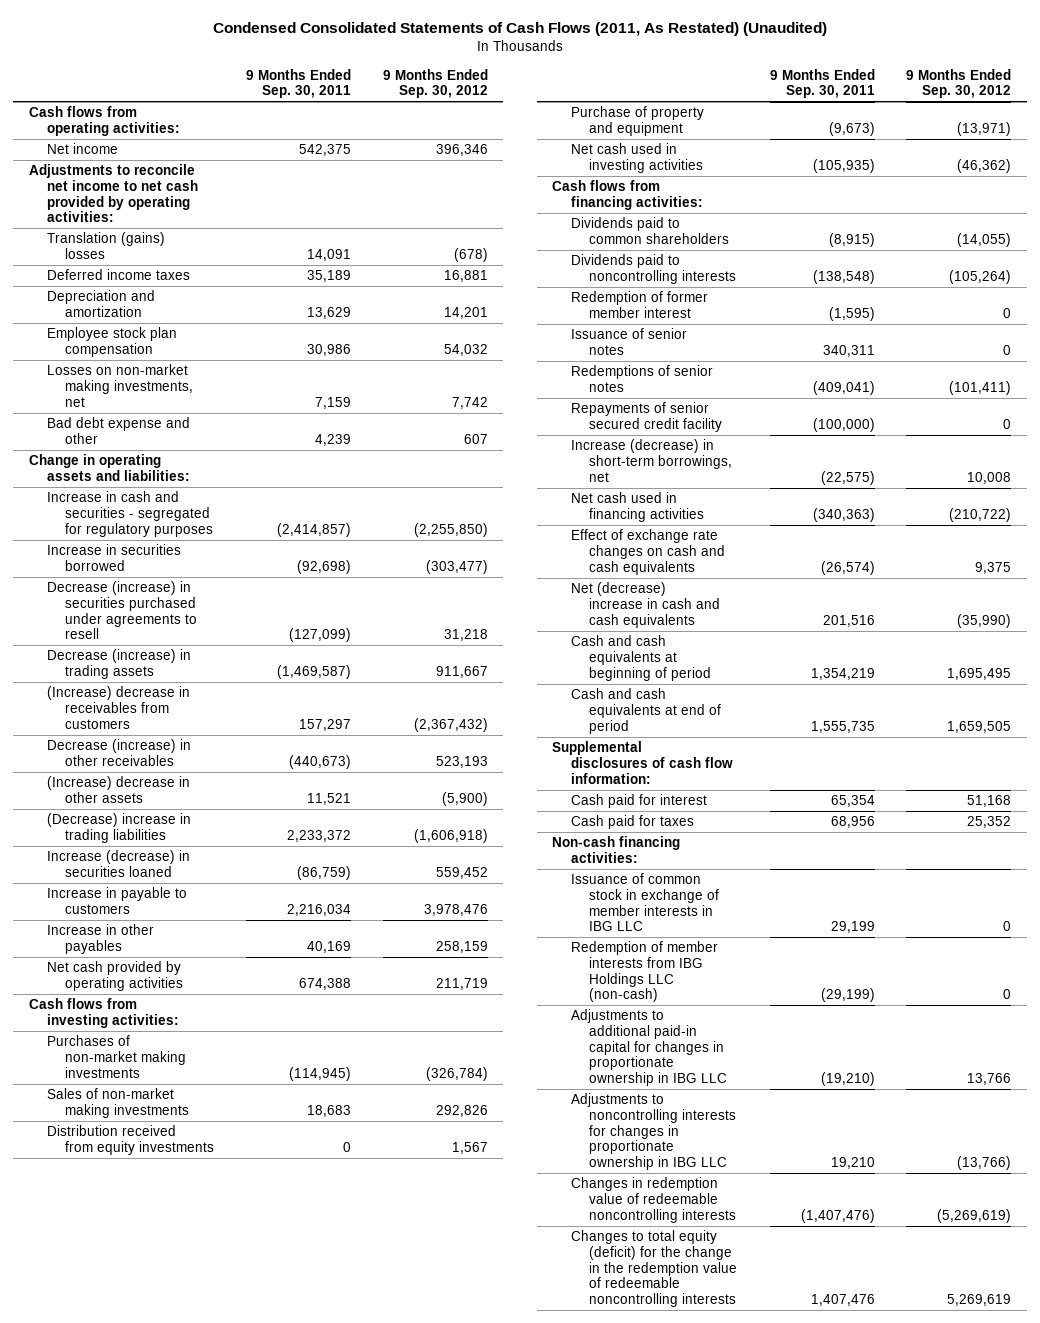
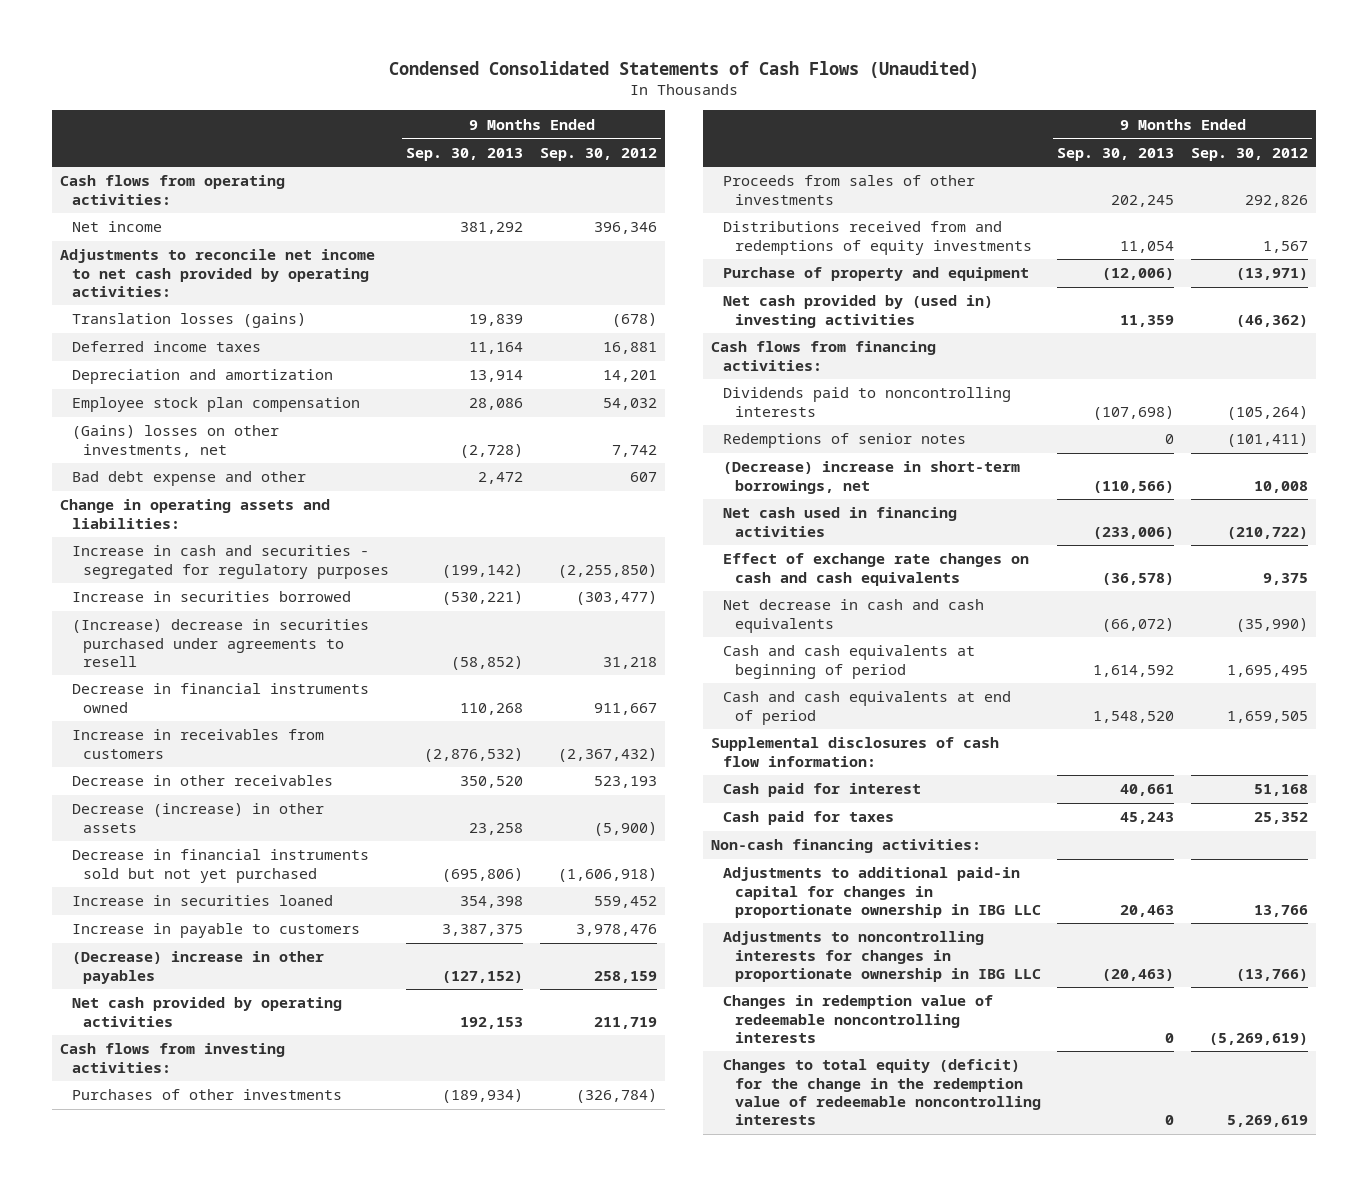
[213,22,828,37] Condensed Consolidated Statements of Cash Flows (2011, As Restated) (Unaudited) -> [389,60,980,79] Condensed Consolidated Statements of Cash Flows (Unaudited)
[245,68,351,99] 9 Months Ended Sep. 30, 2011 -> none
none -> [406,147,524,161] Sep. 30, 2013
[46,232,165,259] Translation (gains) losses -> [71,313,306,329] Translation losses (gains)
[46,364,194,407] Losses on non-market making investments, net -> [71,425,279,457] (Gains) losses on other investments, net
[46,581,198,640] Decrease (increase) in securities purchased under agreements to resell -> [71,619,369,667] (Increase) decrease in securities purchased under agreements to resell
[46,649,191,679] Decrease (increase) in trading assets -> [71,683,369,713] Decrease in financial instruments owned
[46,686,190,729] (Increase) decrease in receivables from customers -> [71,729,324,759] Increase in receivables from customers
[46,739,191,766] Decrease (increase) in other receivables -> [71,775,333,787] Decrease in other receivables
[46,776,190,803] (Increase) decrease in other assets -> [71,803,324,833] Decrease (increase) in other assets
[46,813,191,843] (Decrease) increase in trading liabilities -> [71,849,369,883] Decrease in financial instruments sold but not yet purchased
[46,850,190,877] Increase (decrease) in securities loaned -> [71,895,333,907] Increase in securities loaned
[46,924,154,954] Increase in other payables -> [71,951,324,984] (Decrease) increase in other payables
[46,1035,187,1078] Purchases of non-market making investments -> [71,1089,342,1101] Purchases of other investments
[46,1088,190,1118] Sales of non-market making investments -> [722,175,975,205] Proceeds from sales of other investments
[46,1125,215,1155] Distribution received from equity investments -> [722,221,1032,255] Distributions received from and redemptions of equity investments
[570,143,704,173] Net cash used in investing activities -> [722,295,993,328] Net cash provided by (used in) investing activities
[570,217,730,244] Dividends paid to common shareholders -> none
[570,291,708,318] Redemption of former member interest -> none
[570,328,687,355] Issuance of senior notes -> none
[570,402,723,432] Repayments of senior secured credit facility -> none
[570,439,733,482] Increase (decrease) in short-term borrowings, net -> [722,461,1020,494] (Decrease) increase in short-term borrowings, net
[570,582,721,628] Net (decrease) increase in cash and cash equivalents -> [722,599,984,633] Net decrease in cash and cash equivalents
[570,873,720,932] Issuance of common stock in exchange of member interests in IBG LLC -> none
[570,941,718,1003] Redemption of member interests from IBG Holdings LLC (non-cash) -> none

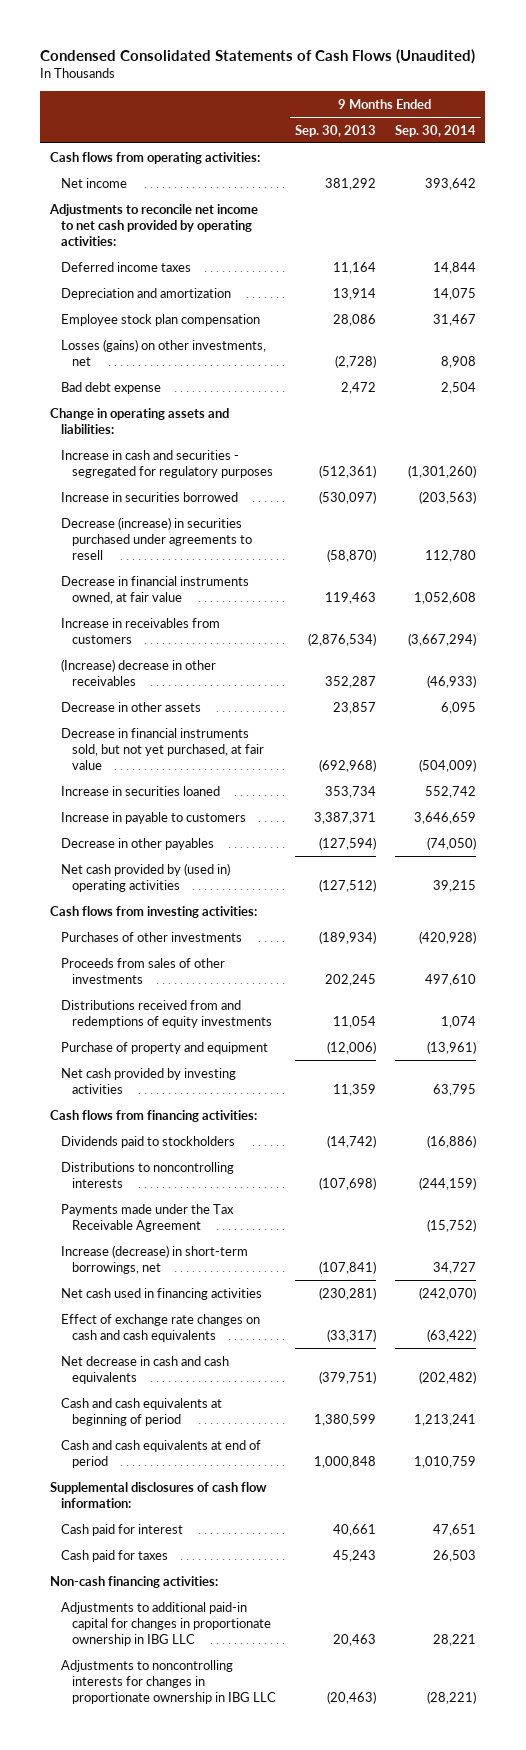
[539,147,657,161] Sep. 30, 2012 -> none
none -> [394,124,476,137] Sep. 30, 2014
[71,313,306,329] Translation losses (gains) -> none
[71,425,279,457] (Gains) losses on other investments, net -> [60,338,266,366] Losses (gains) on other investments, net
[71,471,306,487] Bad debt expense and other -> [60,381,161,394] Bad debt expense
[442,563,524,578] (199,142) -> [318,464,376,478] (512,361)
[442,591,524,606] (530,221) -> [318,490,376,504] (530,097)
[71,619,369,667] (Increase) decrease in securities purchased under agreements to resell -> [60,516,252,561] Decrease (increase) in securities purchased under agreements to resell
[451,655,524,670] (58,852) -> [326,549,376,563] (58,870)
[71,683,369,713] Decrease in financial instruments owned -> [60,575,249,604] Decrease in financial instruments owned, at fair value
[460,702,524,715] 110,268 -> [324,591,376,604] 119,463
[424,747,524,762] (2,876,532) -> [307,632,376,646] (2,876,534)
[71,775,333,787] Decrease in other receivables -> [60,658,216,686] (Increase) decrease in other receivables
[460,776,524,789] 350,520 -> [324,675,376,688] 352,287
[71,803,324,833] Decrease (increase) in other assets -> [60,701,201,712] Decrease in other assets
[469,822,524,835] 23,258 -> [332,701,376,714] 23,857
[71,849,369,883] Decrease in financial instruments sold but not yet purchased -> [60,727,264,771] Decrease in financial instruments sold, but not yet purchased, at fair value
[442,867,524,882] (695,806) -> [318,759,376,773] (692,968)
[460,896,524,909] 354,398 -> [324,785,376,798] 353,734
[442,924,524,937] 3,387,375 -> [313,811,376,824] 3,387,371
[71,951,324,984] (Decrease) increase in other payables -> [60,837,214,850] Decrease in other payables
[442,970,524,983] (127,152) -> [318,836,376,850] (127,594)
[71,997,342,1027] Net cash provided by operating activities -> [60,862,230,892] Net cash provided by (used in) operating activities
[460,1016,524,1029] 192,153 -> [318,878,376,892] (127,512)
[722,295,993,328] Net cash provided by (used in) investing activities -> [60,1067,236,1094] Net cash provided by investing activities
[722,433,966,449] Redemptions of senior notes -> none
none -> [60,1135,235,1148] Dividends paid to stockholders
[722,387,1011,417] Dividends paid to noncontrolling interests -> [60,1161,234,1188] Distributions to noncontrolling interests
none -> [60,1203,234,1232] Payments made under the Tax Receivable Agreement
[722,461,1020,494] (Decrease) increase in short-term borrowings, net -> [60,1244,248,1274] Increase (decrease) in short-term borrowings, net
[1093,480,1175,493] (110,566) -> [318,1260,376,1274] (107,841)
[1093,526,1175,539] (233,006) -> [318,1286,376,1300] (230,281)
[1102,572,1175,585] (36,578) -> [326,1328,376,1342] (33,317)
[1102,617,1175,632] (66,072) -> [318,1370,376,1384] (379,751)
[1093,664,1175,677] 1,614,592 -> [313,1413,376,1426] 1,380,599
[1093,710,1175,723] 1,548,520 -> [313,1455,376,1468] 1,000,848
[722,995,993,1043] Changes in redemption value of redeemable noncontrolling interests -> none
[722,1059,1041,1125] Changes to total equity (deficit) for the change in the redemption value of redeemable noncontrolling interests -> none

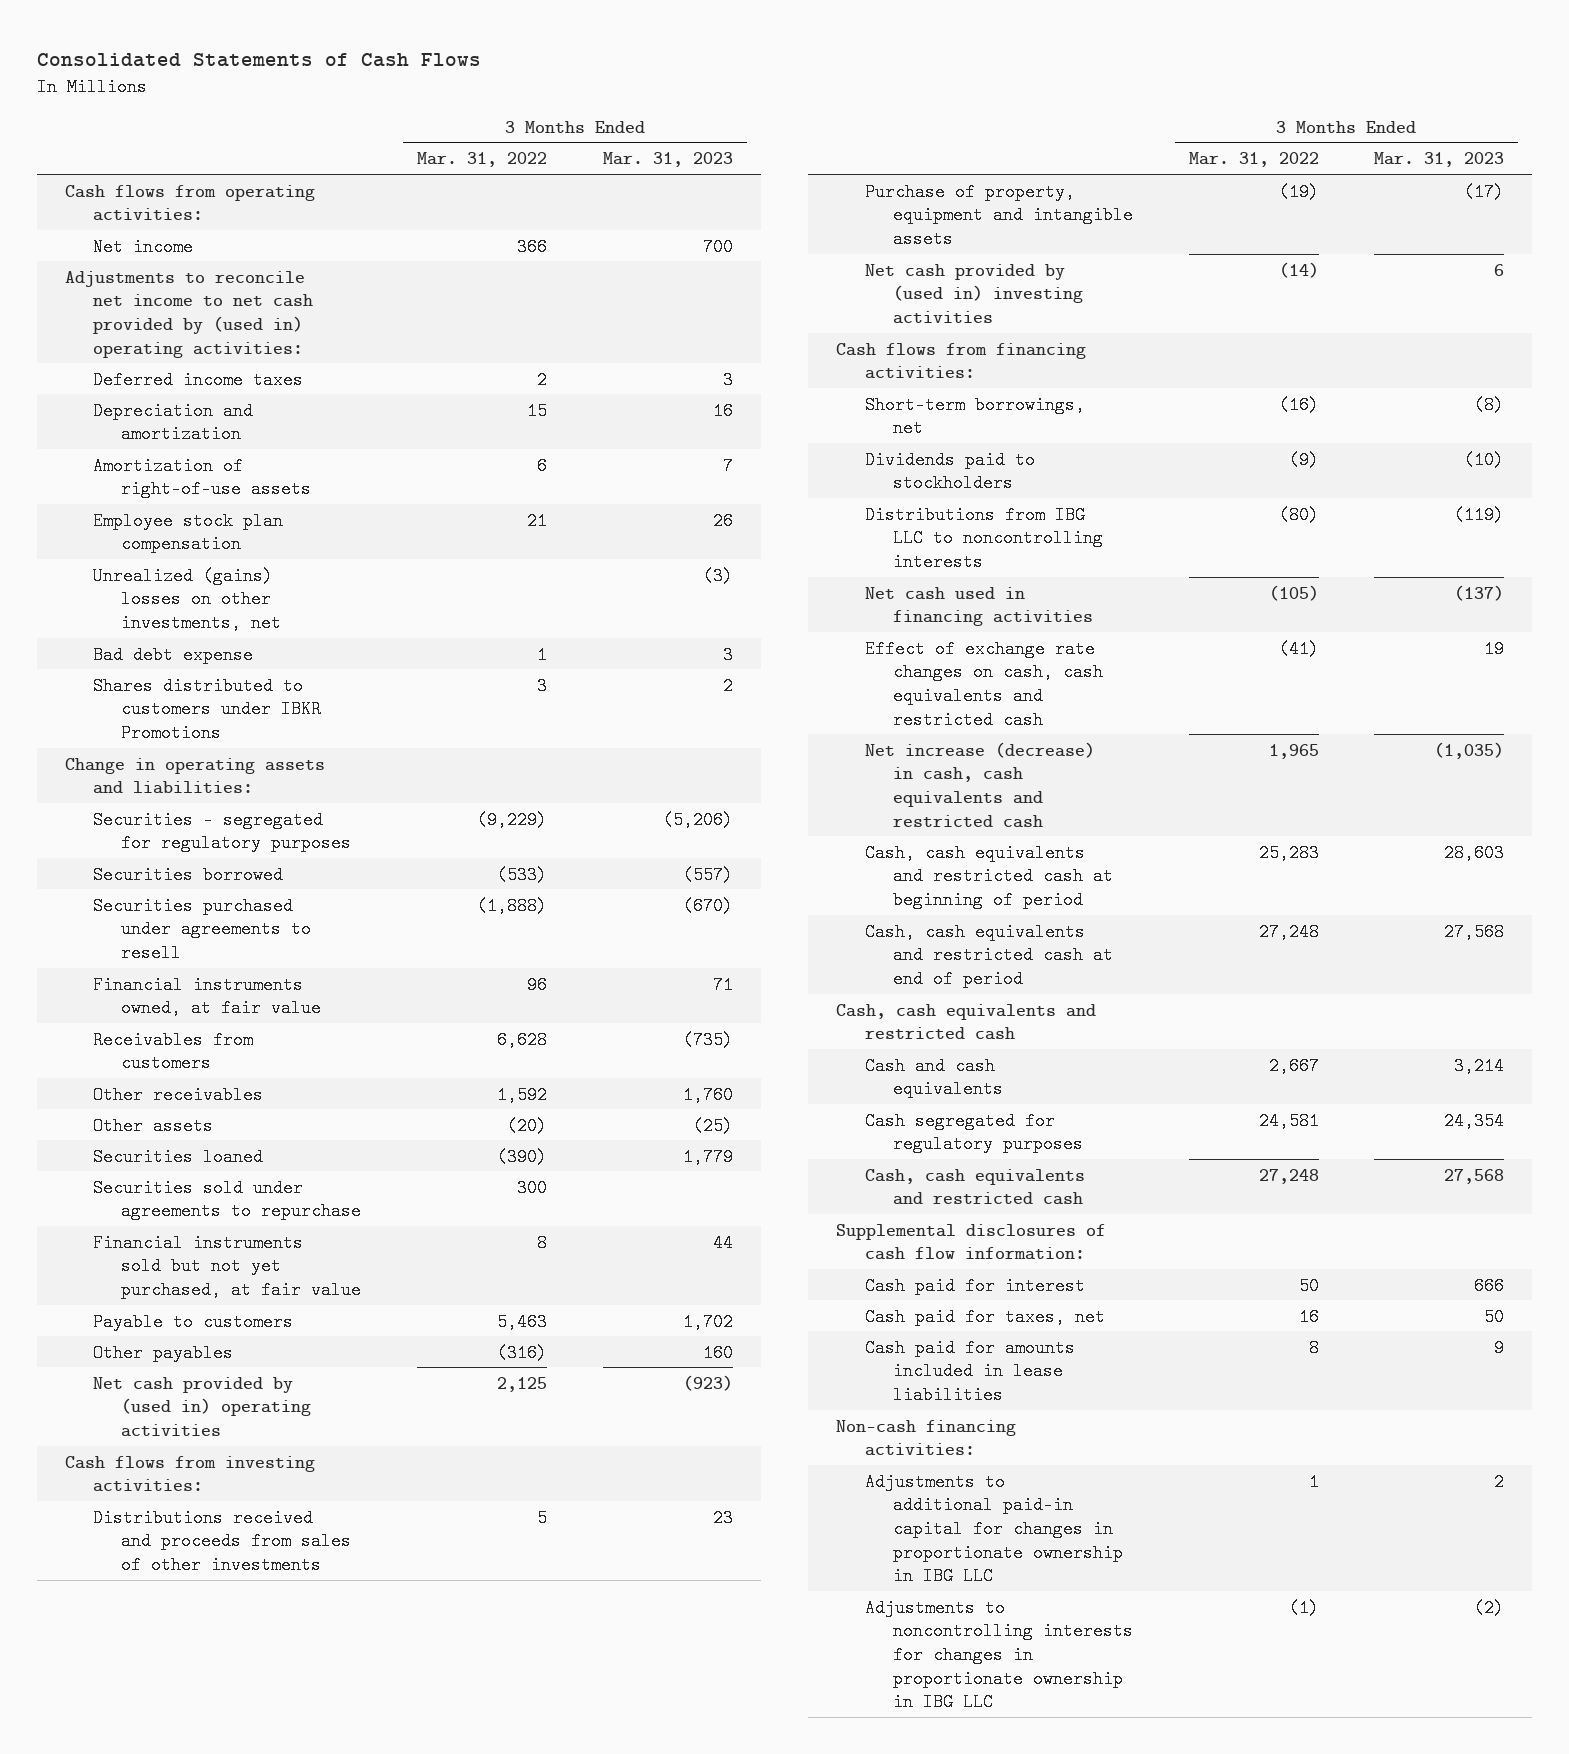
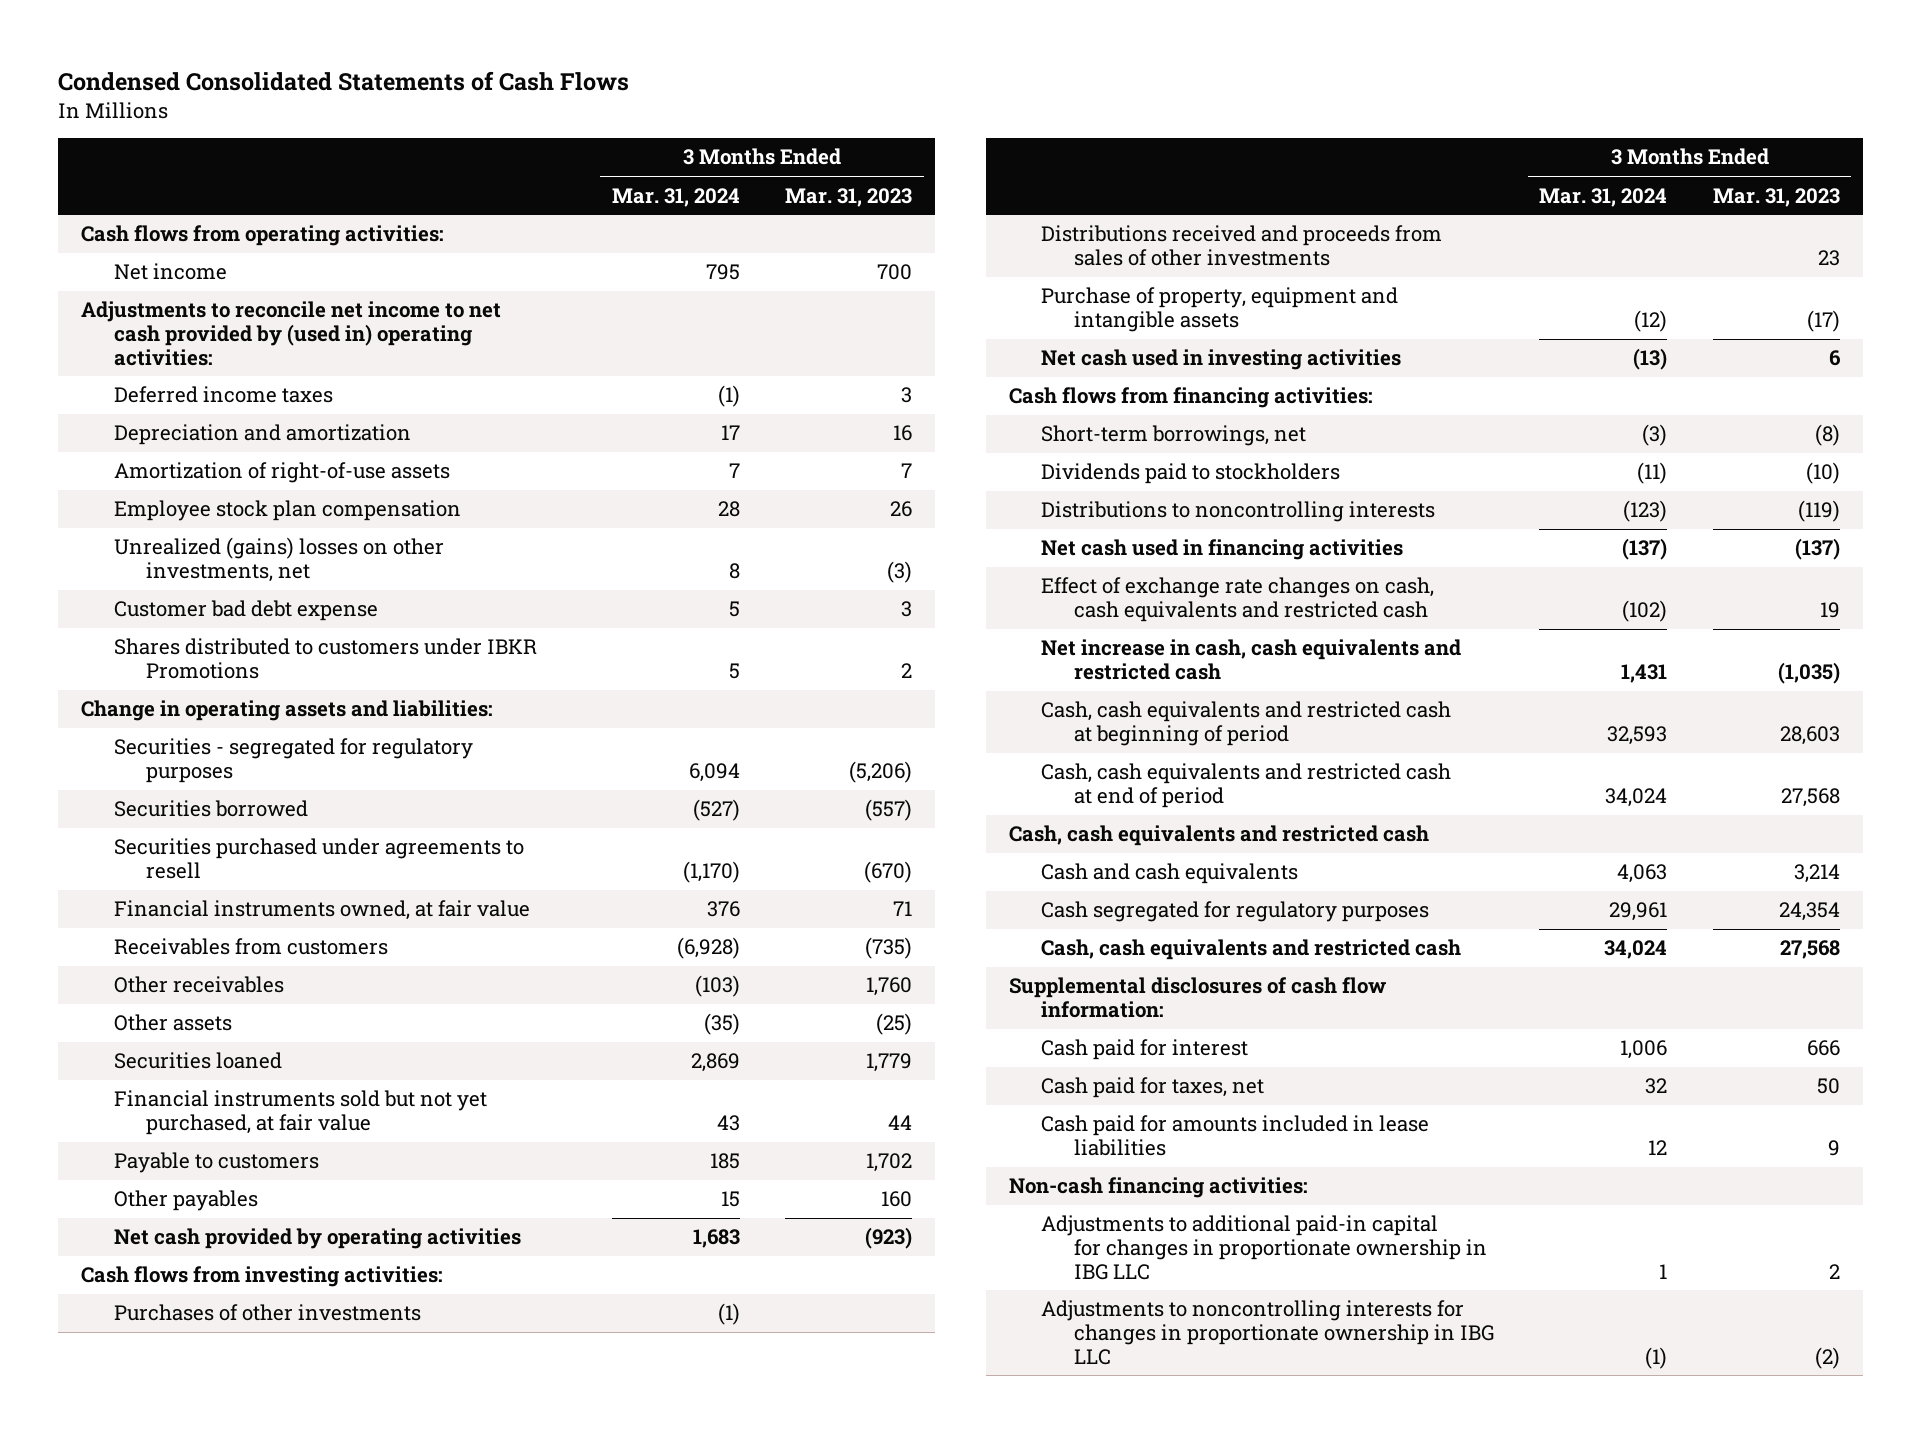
[36,53,481,68] Consolidated Statements of Cash Flows -> [58,70,630,91] Condensed Consolidated Statements of Cash Flows
[416,152,547,168] Mar. 31, 2022 -> none
none -> [611,187,740,207] Mar. 31, 2024
[92,645,253,664] Bad debt expense -> [113,600,378,622] Customer bad debt expense
[92,1178,361,1221] Securities sold under agreements to repurchase -> none
[92,1376,311,1437] Net cash provided by (used in) operating activities -> [113,1228,521,1250] Net cash provided by operating activities
none -> [113,1304,421,1322] Purchases of other investments
[864,263,1083,324] Net cash provided by (used in) investing activities -> [1041,349,1402,371] Net cash used in investing activities
[864,505,1103,571] Distributions from IBG LLC to noncontrolling interests -> [1041,501,1436,523] Distributions to noncontrolling interests
[864,741,1095,828] Net increase (decrease) in cash, cash equivalents and restricted cash -> [1041,639,1462,681] Net increase in cash, cash equivalents and restricted cash

